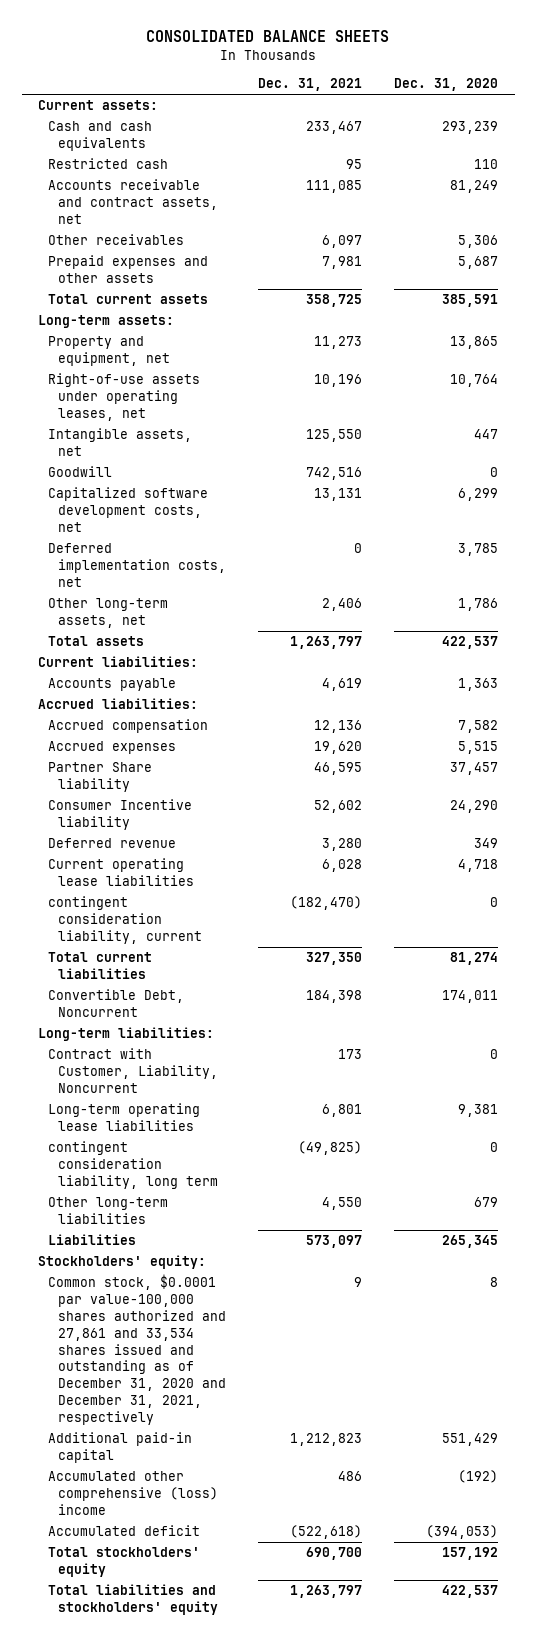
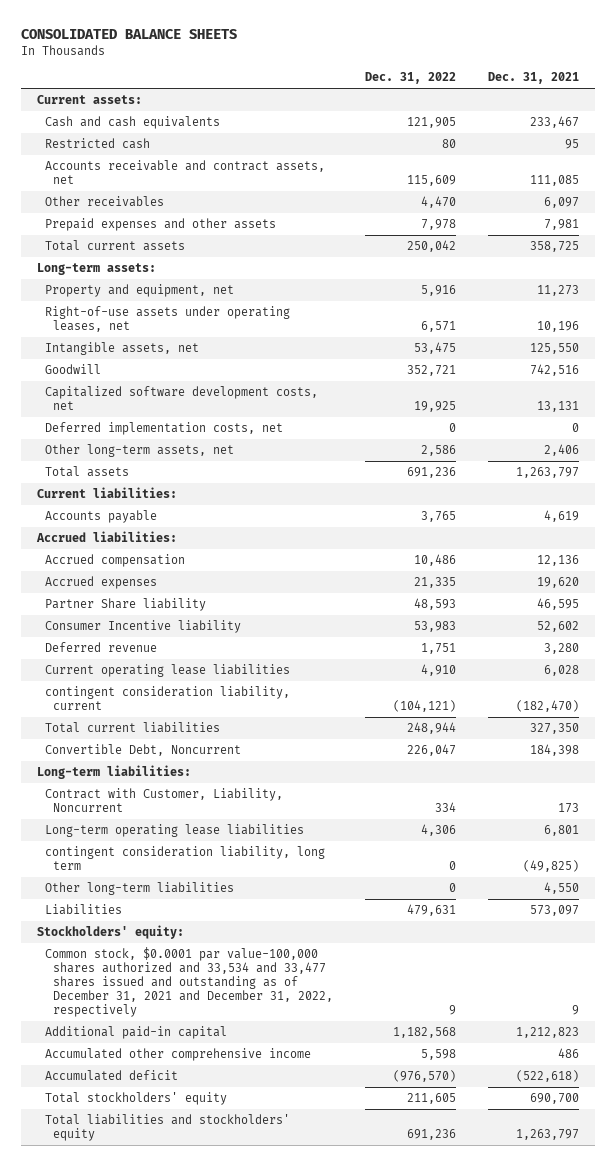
[394,78,499,92] Dec. 31, 2020 -> none
none -> [364,72,456,85] Dec. 31, 2022
[48,1274,226,1425] Common stock, $0.0001 par value-100,000 shares authorized and 27,861 and 33,534 shares issued and outstanding as of December 31, 2020 and December 31, 2021, respectively -> [44,947,334,1018] Common stock, $0.0001 par value-100,000 shares authorized and 33,534 and 33,477 shares issued and outstanding as of December 31, 2021 and December 31, 2022, respectively
[48,1471,218,1516] Accumulated other comprehensive (loss) income -> [44,1048,311,1062] Accumulated other comprehensive income

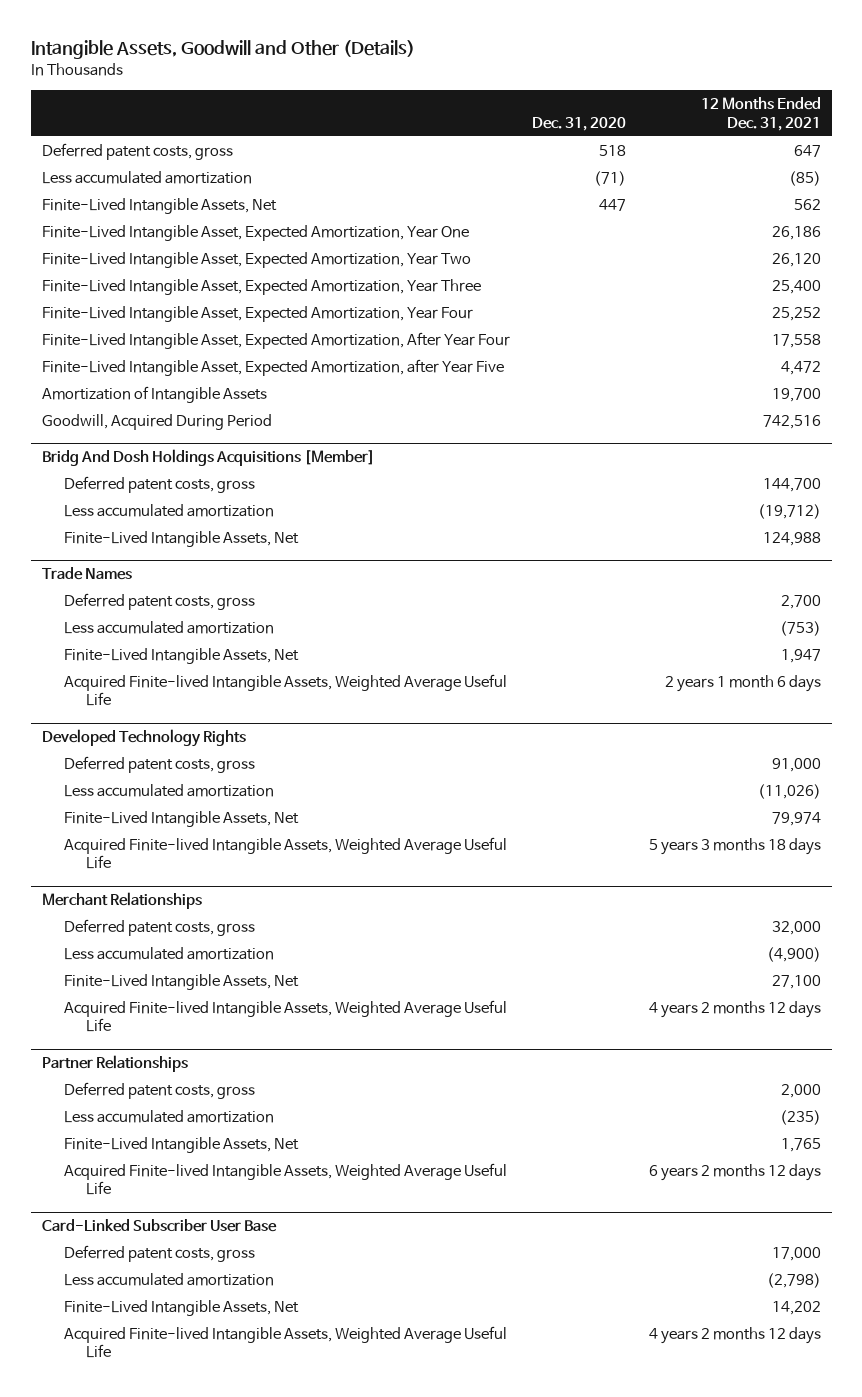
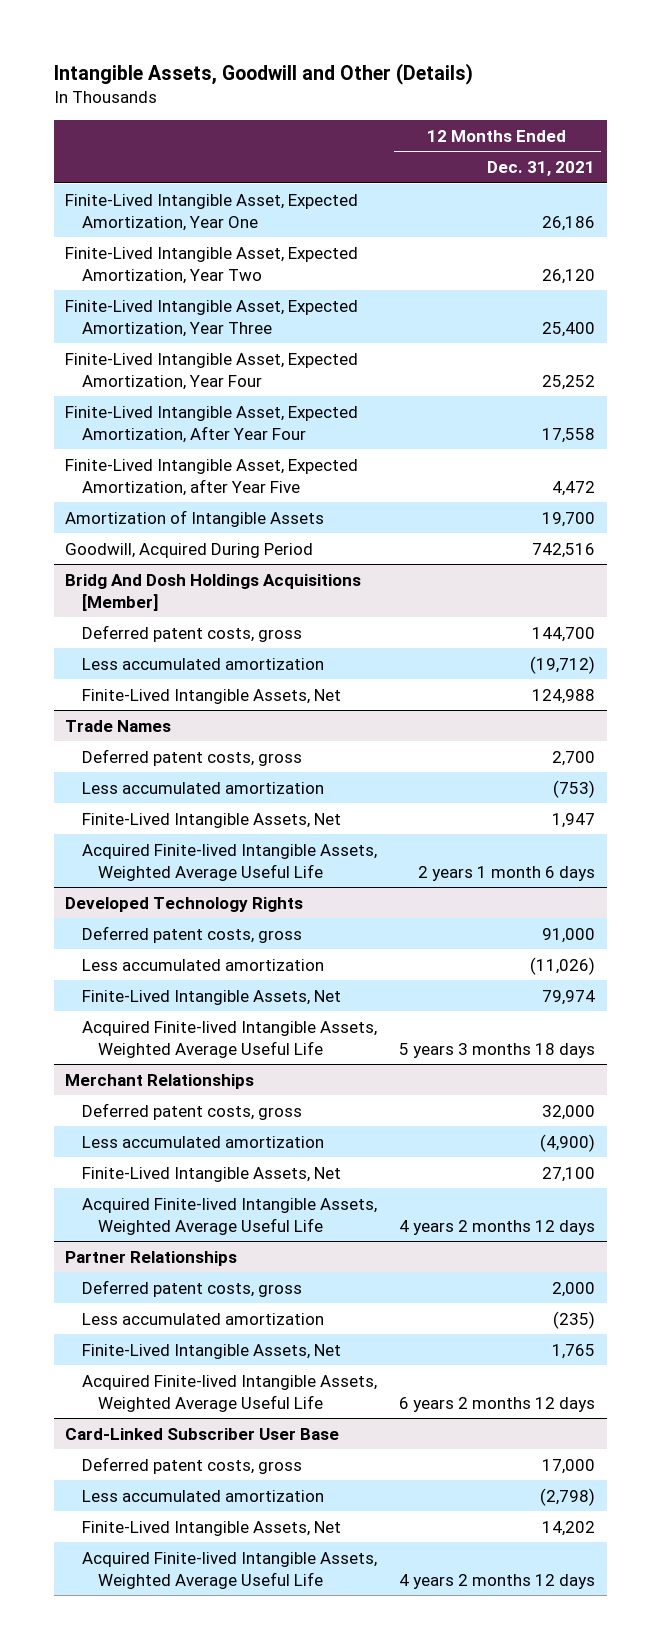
[532,116,627,131] Dec. 31, 2020 -> none
[41,143,233,161] Deferred patent costs, gross -> none
[41,171,252,185] Less accumulated amortization -> none
[41,198,277,215] Finite-Lived Intangible Assets, Net -> none

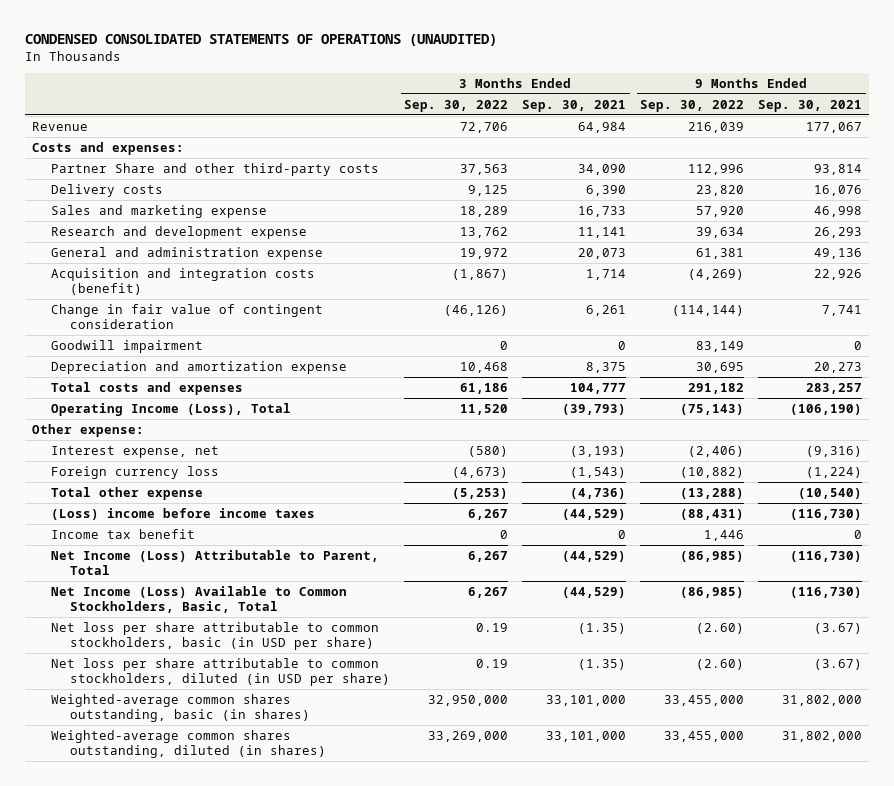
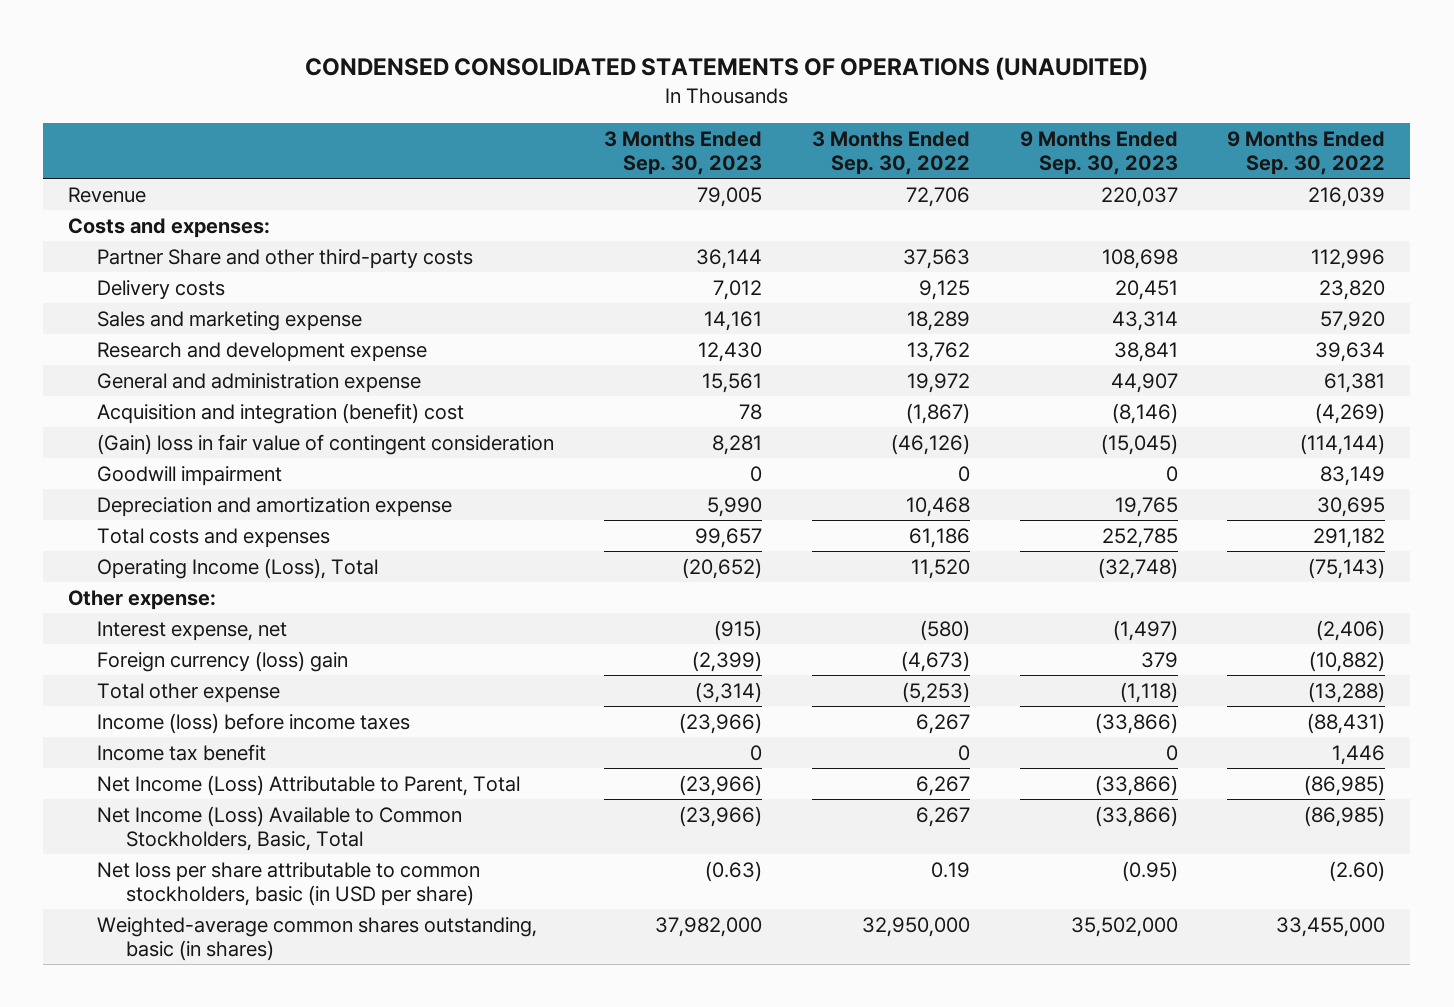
[522,99,627,112] Sep. 30, 2021 -> none
[758,99,863,112] Sep. 30, 2021 -> none
none -> [604,130,763,175] 3 Months Ended Sep. 30, 2023
none -> [1019,130,1178,175] 9 Months Ended Sep. 30, 2023
[51,267,316,296] Acquisition and integration costs (benefit) -> [97,402,465,424] Acquisition and integration (benefit) cost
[51,303,324,330] Change in fair value of contingent consideration -> [97,433,555,455] (Gain) loss in fair value of contingent consideration
[51,465,220,479] Foreign currency loss -> [97,650,349,672] Foreign currency (loss) gain
[51,507,316,520] (Loss) income before income taxes -> [97,712,411,734] Income (loss) before income taxes
[51,657,391,687] Net loss per share attributable to common stockholders, diluted (in USD per share) -> none
[51,729,327,759] Weighted-average common shares outstanding, diluted (in shares) -> none

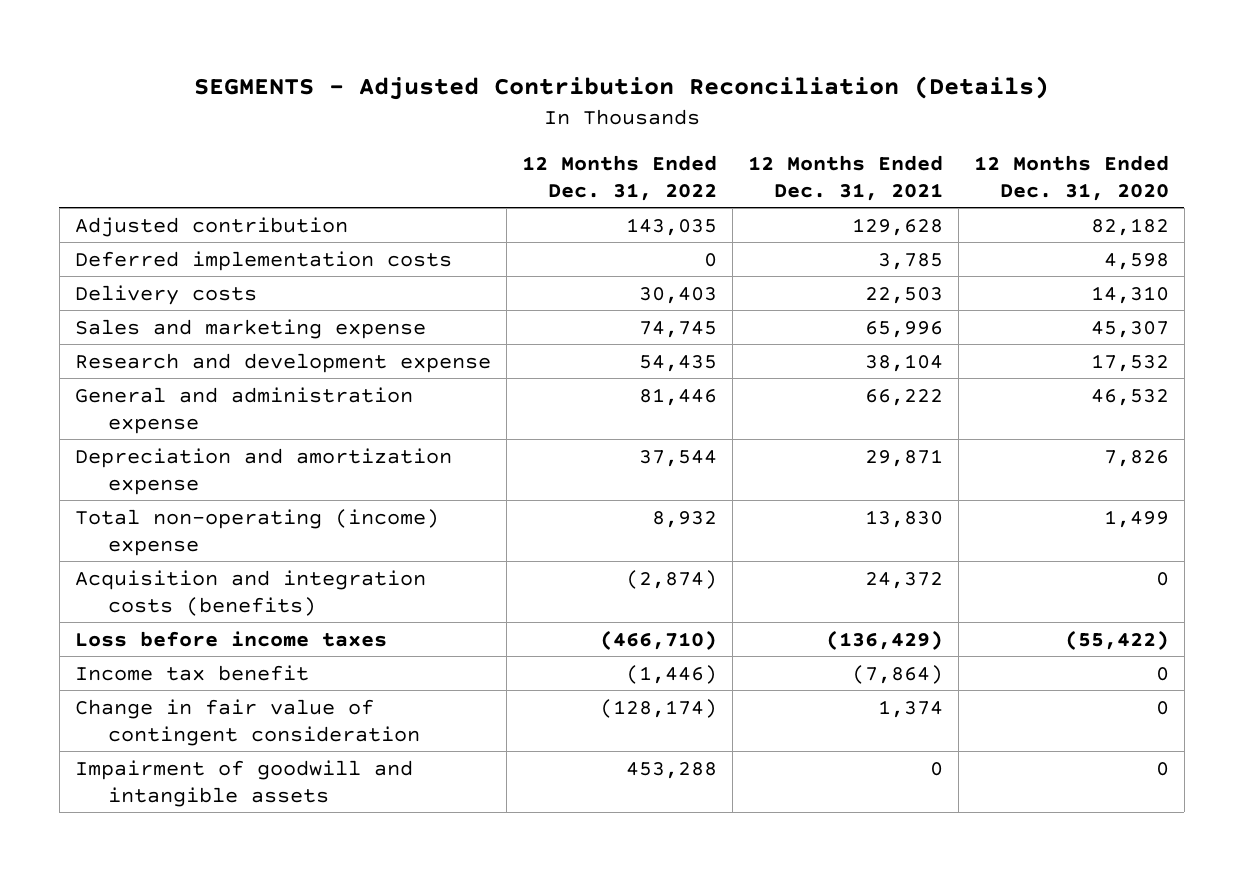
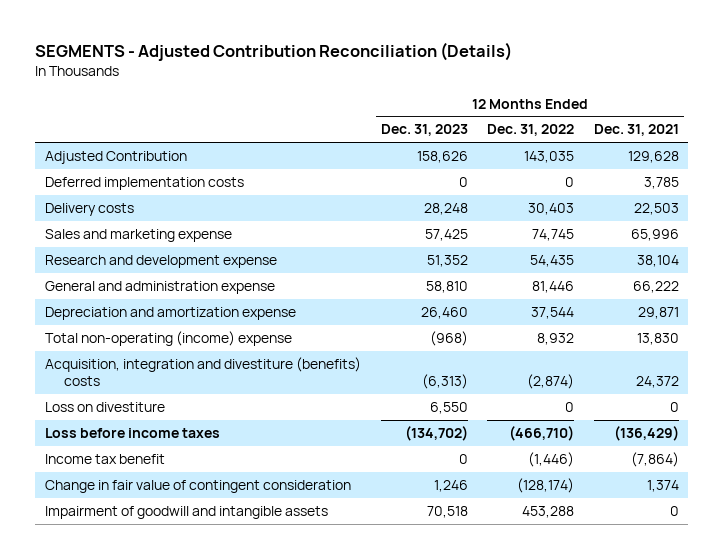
[973,154,1169,201] 12 Months Ended Dec. 31, 2020 -> none
none -> [380,124,468,137] Dec. 31, 2023
[74,216,348,237] Adjusted contribution -> [45,151,188,165] Adjusted Contribution
[74,569,426,616] Acquisition and integration costs (benefits) -> [45,357,362,387] Acquisition, integration and divestiture (benefits) costs
none -> [45,402,166,413] Loss on divestiture

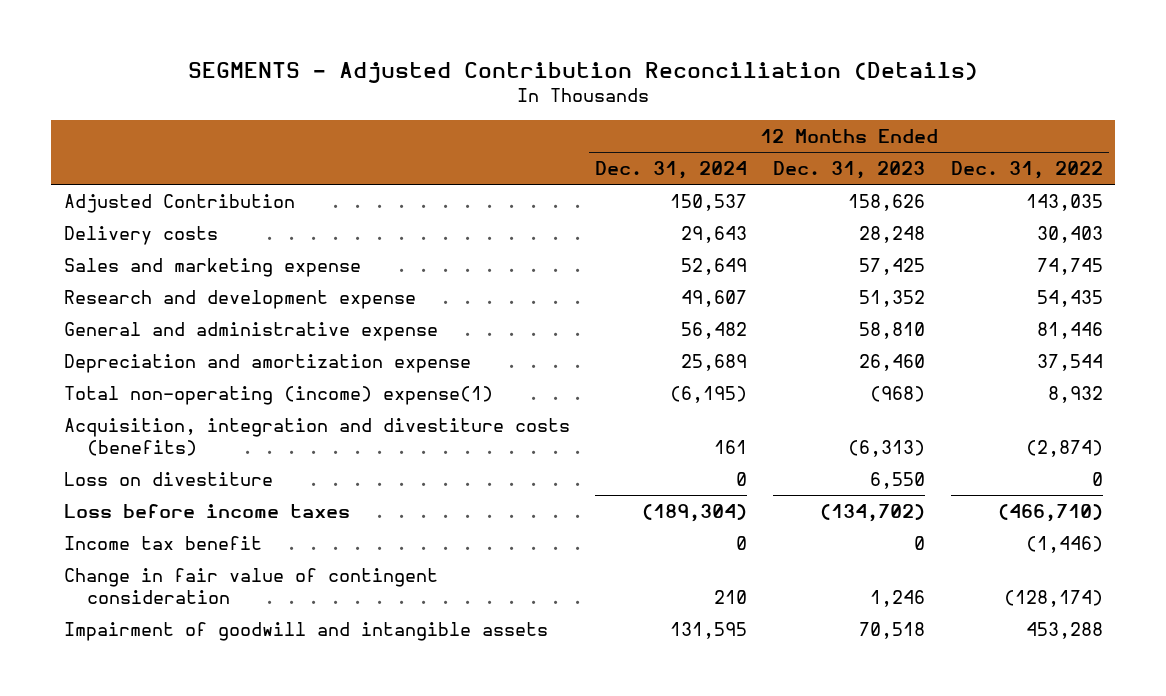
[593,124,679,137] Dec. 31, 2021 -> none
none -> [595,160,748,179] Dec. 31, 2024
[45,177,245,191] Deferred implementation costs -> none
[45,281,276,295] General and administration expense -> [63,321,438,341] General and administrative expense
[45,331,293,347] Total non-operating (income) expense -> [63,385,493,405] Total non-operating (income) expense(1)
[45,357,362,387] Acquisition, integration and divestiture (benefits) costs -> [63,417,570,457] Acquisition, integration and divestiture costs (benefits)

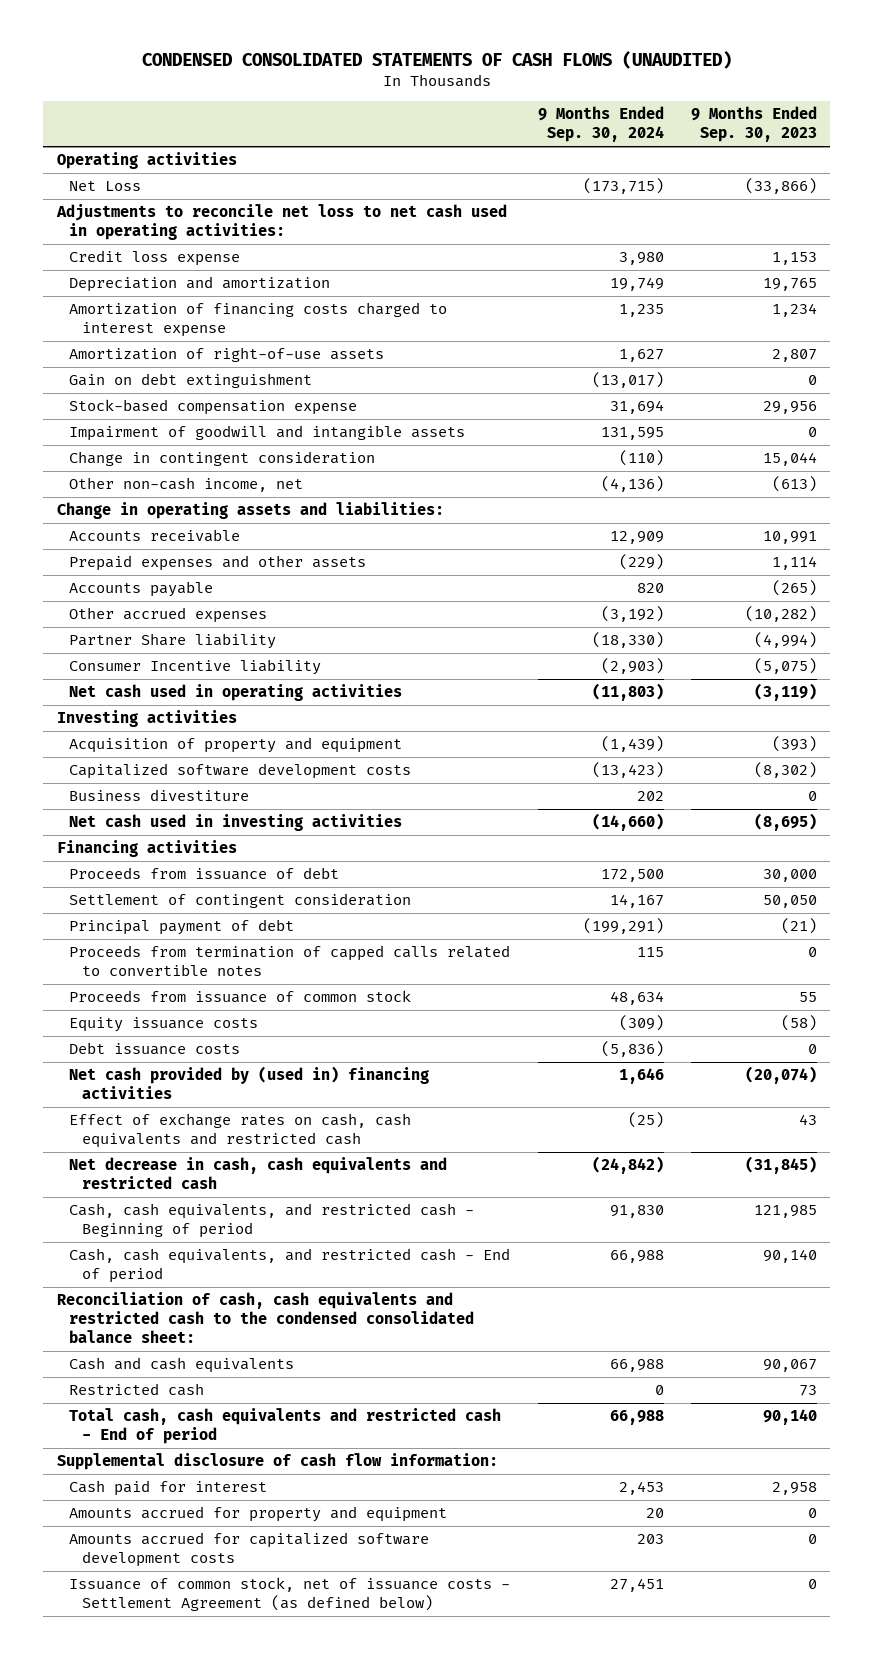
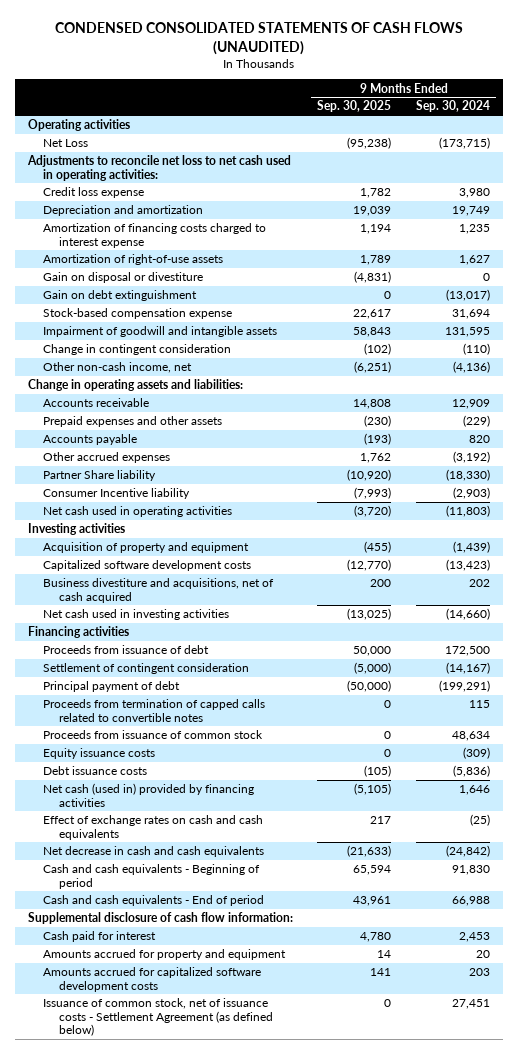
[690,106,817,142] 9 Months Ended Sep. 30, 2023 -> none
none -> [317,100,392,113] Sep. 30, 2025
none -> [43,272,204,284] Gain on disposal or divestiture
[69,789,250,802] Business divestiture -> none
none -> [43,578,275,603] Business divestiture and acquisitions, net of cash acquired
[609,894,664,909] 14,167 -> [446,662,491,675] (14,167)
[56,1292,475,1343] Reconciliation of cash, cash equivalents and restricted cash to the condensed consolidated balance sheet: -> none
[69,1357,295,1374] Cash and cash equivalents -> none
[69,1383,205,1397] Restricted cash -> none
[69,1408,502,1445] Total cash, cash equivalents and restricted cash - End of period -> none
[69,1066,430,1100] Net cash provided by (used in) financing activities -> [43,783,255,807] Net cash (used in) provided by financing activities
[69,1113,412,1149] Effect of exchange rates on cash, cash equivalents and restricted cash -> [43,815,264,840] Effect of exchange rates on cash and cash equivalents
[69,1157,448,1190] Net decrease in cash, cash equivalents and restricted cash -> [43,846,265,858] Net decrease in cash and cash equivalents
[69,1203,475,1239] Cash, cash equivalents, and restricted cash - Beginning of period -> [43,864,261,889] Cash and cash equivalents - Beginning of period
[69,1248,511,1284] Cash, cash equivalents, and restricted cash - End of period -> [43,895,265,907] Cash and cash equivalents - End of period

